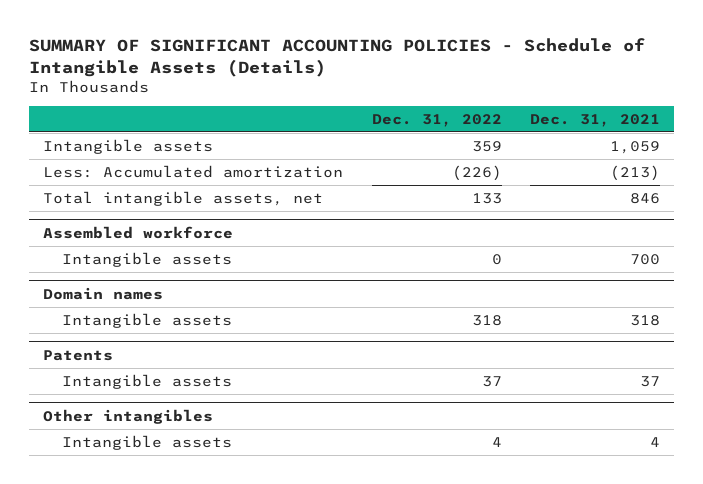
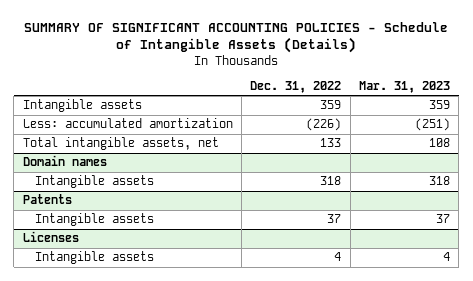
[530,113,661,127] Dec. 31, 2021 -> none
none -> [358,80,450,93] Mar. 31, 2023
[43,165,344,179] Less: Accumulated amortization -> [22,118,233,129] Less: accumulated amortization
[43,225,234,239] Assembled workforce -> none
[62,252,233,268] Intangible assets -> none
[43,408,214,424] Other intangibles -> none
none -> [22,231,79,243] Licenses

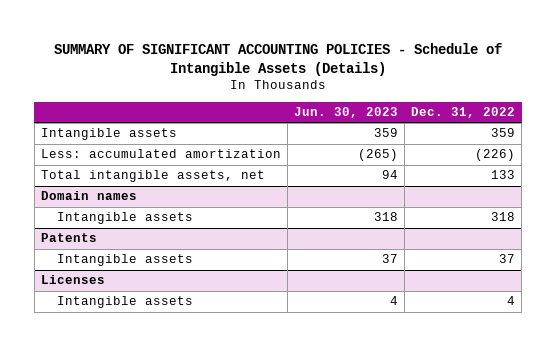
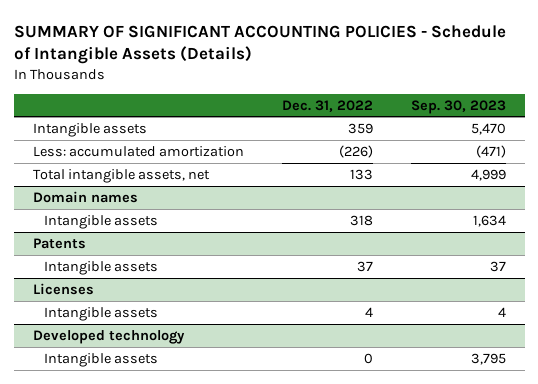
[293,107,398,119] Jun. 30, 2023 -> none
none -> [410,99,506,114] Sep. 30, 2023
none -> [32,329,185,344] Developed technology
none -> [44,352,159,367] Intangible assets

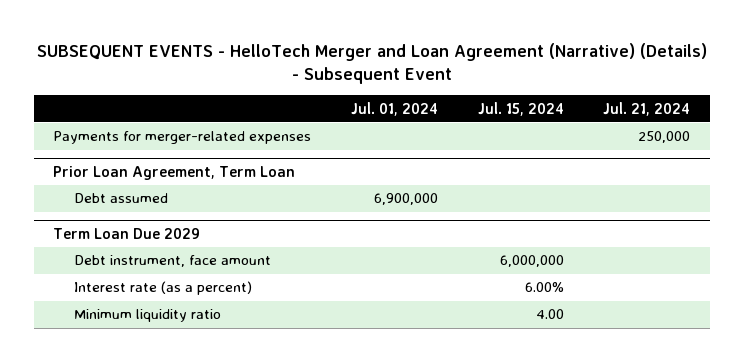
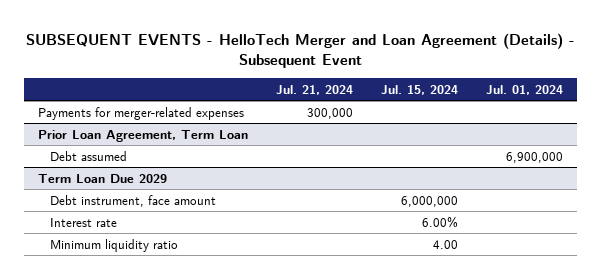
[36,42,707,85] SUBSEQUENT EVENTS - HelloTech Merger and Loan Agreement (Narrative) (Details) - Subsequent Event -> [25,32,575,68] SUBSEQUENT EVENTS - HelloTech Merger and Loan Agreement (Details) - Subsequent Event
[638,131,691,144] 250,000 -> [307,107,354,119] 300,000
[73,281,252,296] Interest rate (as a percent) -> [49,217,117,227] Interest rate

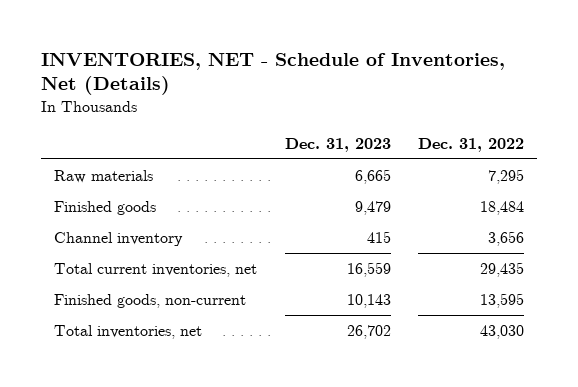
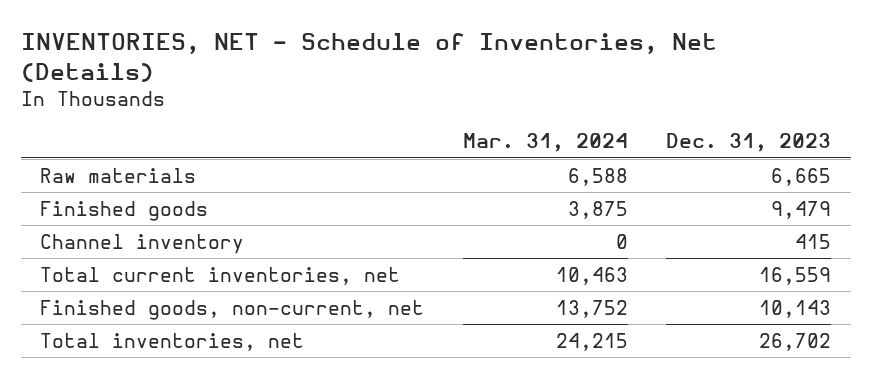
[417,137,524,152] Dec. 31, 2022 -> none
none -> [462,133,628,153] Mar. 31, 2024
[54,294,247,309] Finished goods, non-current -> [39,299,424,320] Finished goods, non-current, net

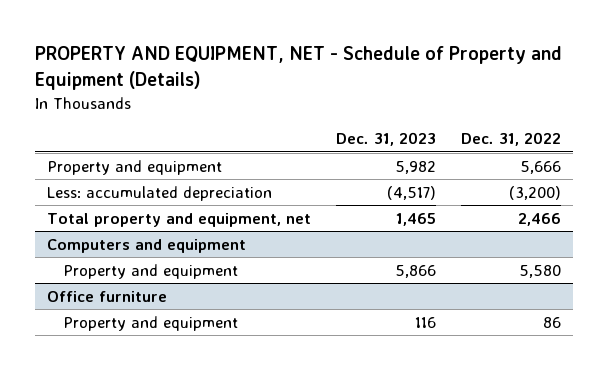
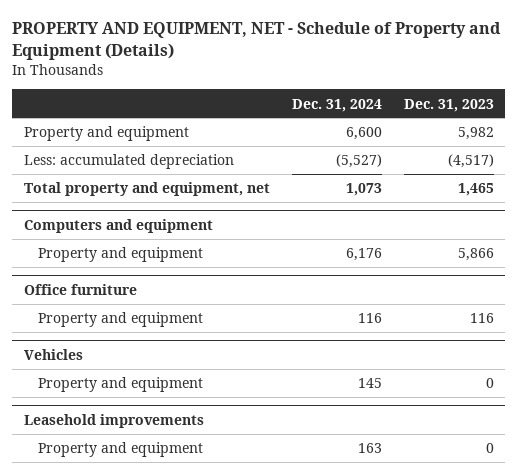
[460,132,561,147] Dec. 31, 2022 -> none
none -> [291,98,382,112] Dec. 31, 2024
none -> [23,348,83,360] Vehicles
none -> [38,377,204,393] Property and equipment
none -> [23,413,204,428] Leasehold improvements
none -> [38,442,204,458] Property and equipment

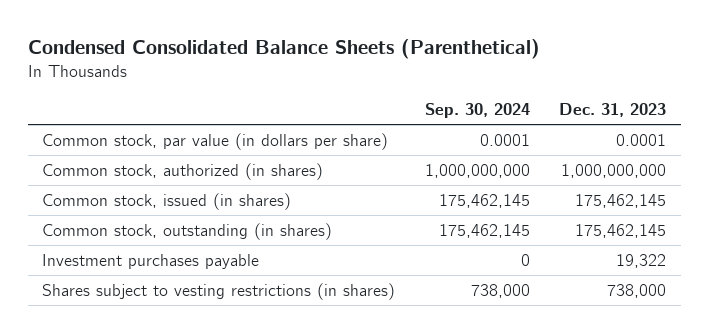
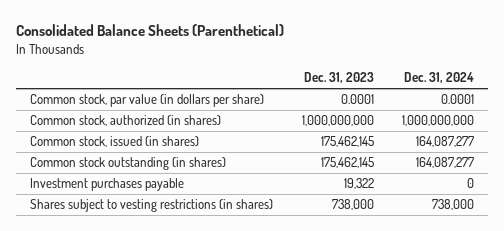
[27,38,540,59] Condensed Consolidated Balance Sheets (Parenthetical) -> [16,24,285,37] Consolidated Balance Sheets (Parenthetical)
[424,102,530,118] Sep. 30, 2024 -> none
none -> [403,72,474,84] Dec. 31, 2024
[42,223,333,241] Common stock, outstanding (in shares) -> [30,157,227,171] Common stock outstanding (in shares)

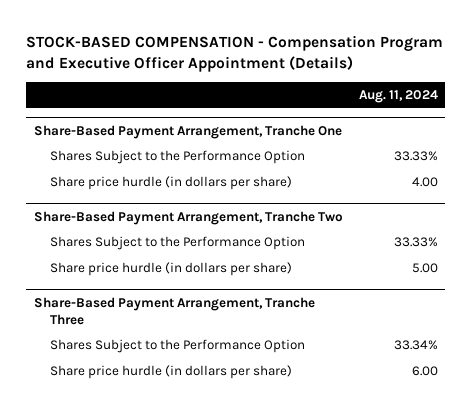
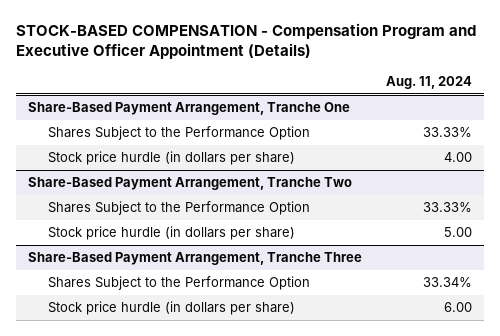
[50,176,293,191] Share price hurdle (in dollars per share) -> [47,151,295,166] Stock price hurdle (in dollars per share)
[50,262,293,277] Share price hurdle (in dollars per share) -> [47,226,295,241] Stock price hurdle (in dollars per share)
[50,365,293,380] Share price hurdle (in dollars per share) -> [47,301,295,316] Stock price hurdle (in dollars per share)

